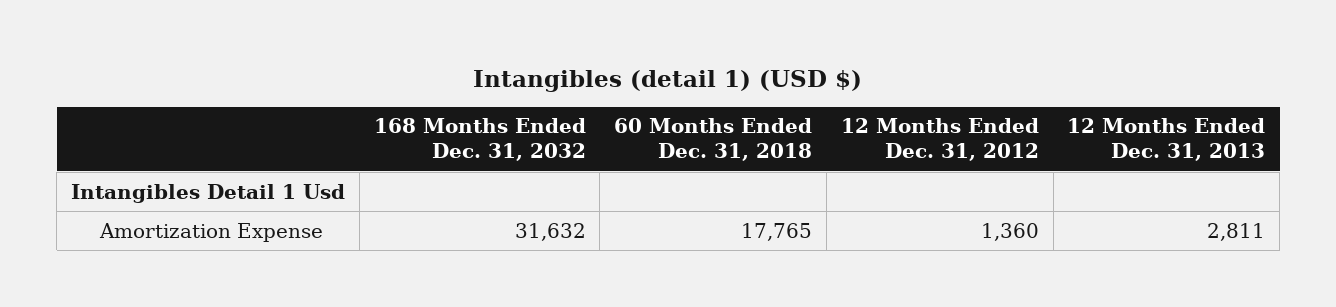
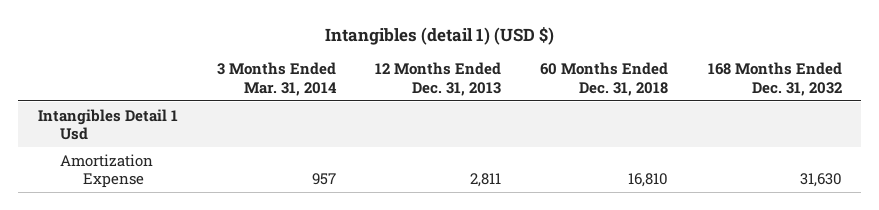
[840,118,1039,162] 12 Months Ended Dec. 31, 2012 -> none
none -> [216,62,337,96] 3 Months Ended Mar. 31, 2014
[514,222,586,241] 31,632 -> [799,172,842,187] 31,630
[741,222,813,241] 17,765 -> [628,172,669,187] 16,810

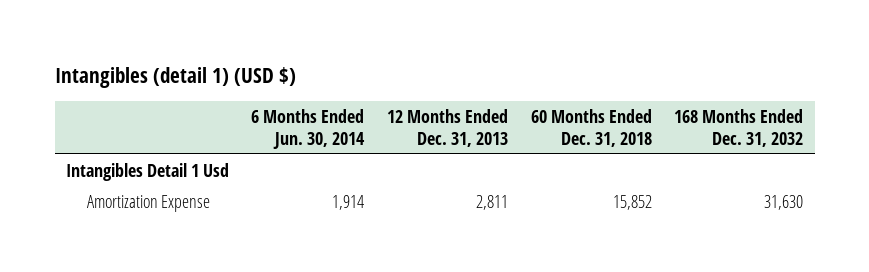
[216,62,337,96] 3 Months Ended Mar. 31, 2014 -> none
none -> [251,109,366,149] 6 Months Ended Jun. 30, 2014
[628,172,669,187] 16,810 -> [612,195,652,211] 15,852

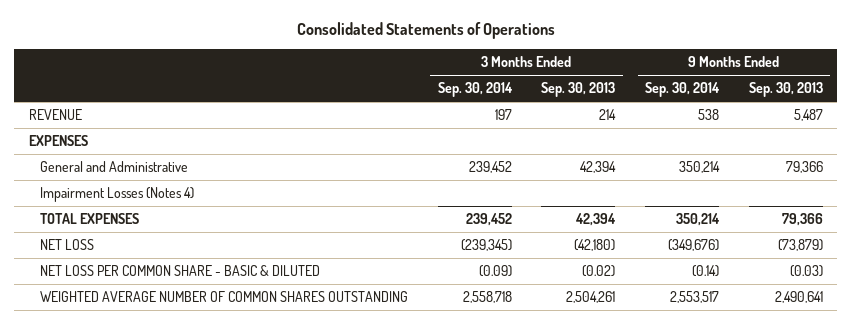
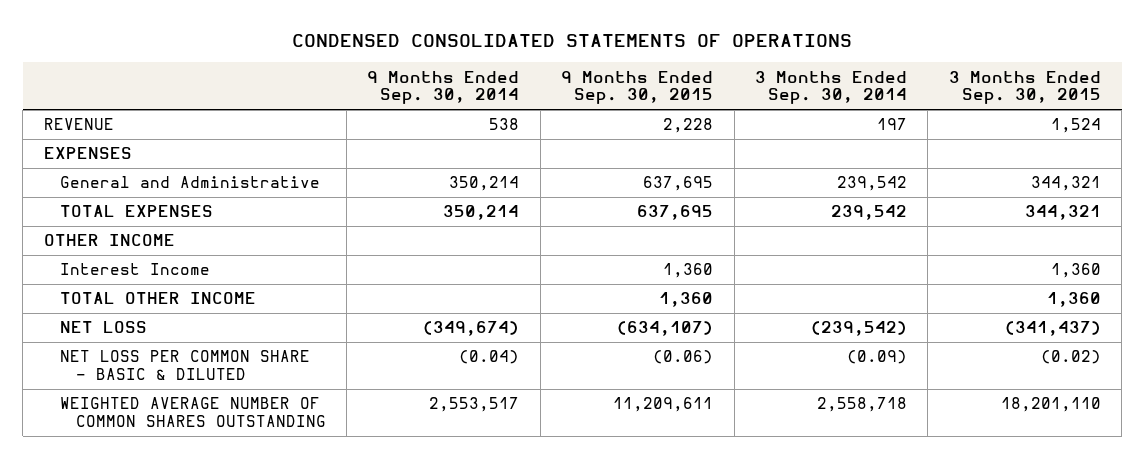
[296,22,555,40] Consolidated Statements of Operations -> [292,33,853,47] CONDENSED CONSOLIDATED STATEMENTS OF OPERATIONS
[541,82,616,98] Sep. 30, 2013 -> none
[748,82,823,98] Sep. 30, 2013 -> none
none -> [561,70,714,105] 9 Months Ended Sep. 30, 2015
none -> [948,70,1101,105] 3 Months Ended Sep. 30, 2015
[39,187,194,203] Impairment Losses (Notes 4) -> none
[468,161,512,174] 239,452 -> [837,176,908,192] 239,542
[465,213,512,227] 239,452 -> [831,205,908,221] 239,542
none -> [43,234,175,247] OTHER INCOME
none -> [59,263,210,276] Interest Income
none -> [59,292,256,305] TOTAL OTHER INCOME
[460,239,512,252] (239,345) -> [811,321,908,337] (239,542)
[667,239,719,252] (349,676) -> [423,321,520,337] (349,674)
[691,265,719,278] (0.14) -> [459,350,520,365] (0.04)

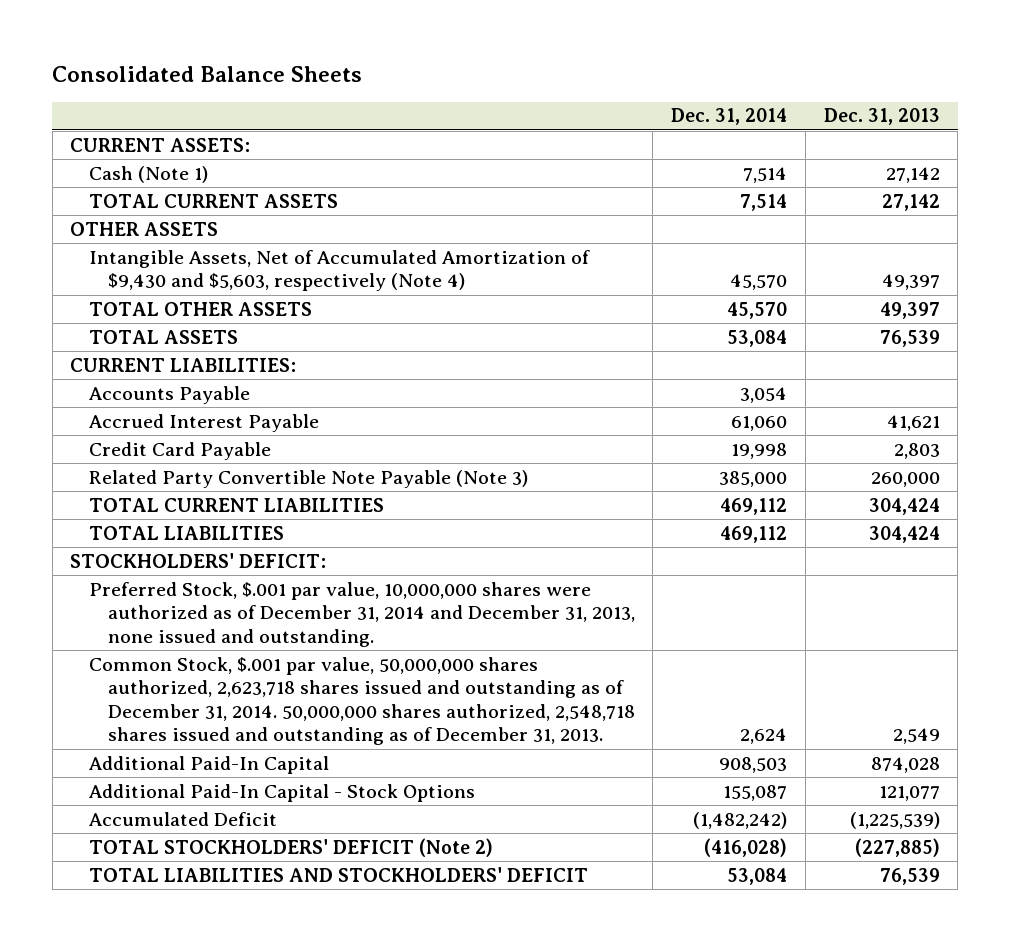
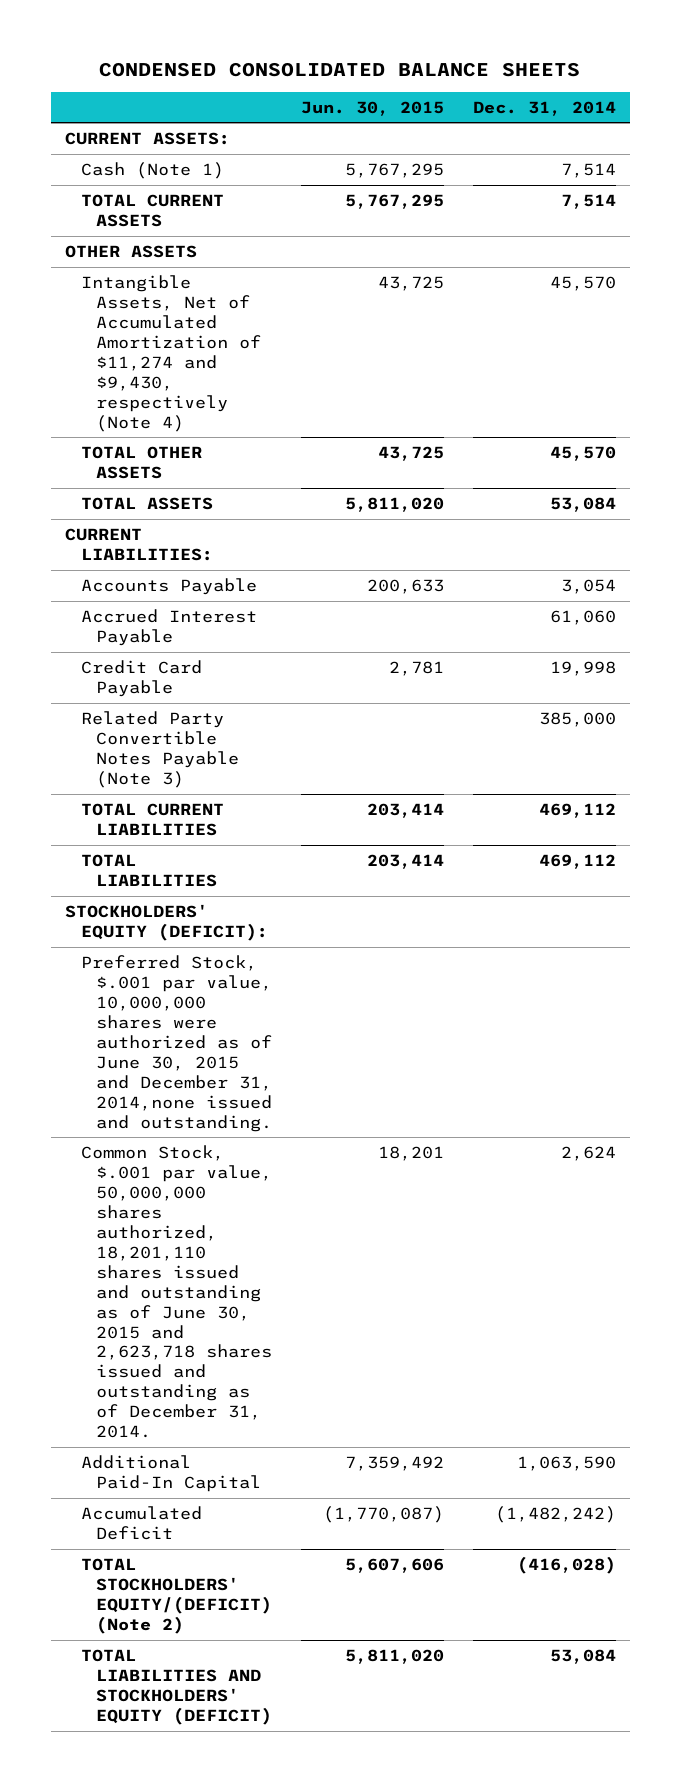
[52,66,363,83] Consolidated Balance Sheets -> [99,61,581,77] CONDENSED CONSOLIDATED BALANCE SHEETS
[823,108,940,126] Dec. 31, 2013 -> none
none -> [300,100,444,116] Jun. 30, 2015
[89,249,591,292] Intangible Assets, Net of Accumulated Amortization of $9,430 and $5,603, respectively (Note 4) -> [80,274,261,432] Intangible Assets, Net of Accumulated Amortization of $11,274 and $9,430, respectively (Note 4)
[89,469,529,488] Related Party Convertible Note Payable (Note 3) -> [80,710,239,788] Related Party Convertible Notes Payable (Note 3)
[89,783,476,802] Additional Paid-In Capital - Stock Options -> none
[70,552,327,568] STOCKHOLDERS' DEFICIT: -> [65,903,268,941] STOCKHOLDERS' EQUITY (DEFICIT):
[89,581,635,647] Preferred Stock, $.001 par value, 10,000,000 shares were authorized as of December 31, 2014 and December 31, 2013, none issued and outstanding. -> [80,954,272,1132] Preferred Stock, $.001 par value, 10,000,000 shares were authorized as of June 30, 2015 and December 31, 2014,none issued and outstanding.
[89,656,635,746] Common Stock, $.001 par value, 50,000,000 shares authorized, 2,623,718 shares issued and outstanding as of December 31, 2014. 50,000,000 shares authorized, 2,548,718 shares issued and outstanding as of December 31, 2013. -> [80,1144,272,1439] Common Stock, $.001 par value, 50,000,000 shares authorized, 18,201,110 shares issued and outstanding as of June 30, 2015 and 2,623,718 shares issued and outstanding as of December 31, 2014.
[719,756,788,773] 908,503 -> [516,1455,616,1471] 1,063,590
[89,837,494,857] TOTAL STOCKHOLDERS' DEFICIT (Note 2) -> [80,1557,272,1634] TOTAL STOCKHOLDERS' EQUITY/(DEFICIT) (Note 2)
[89,866,589,882] TOTAL LIABILITIES AND STOCKHOLDERS' DEFICIT -> [80,1648,272,1725] TOTAL LIABILITIES AND STOCKHOLDERS' EQUITY (DEFICIT)

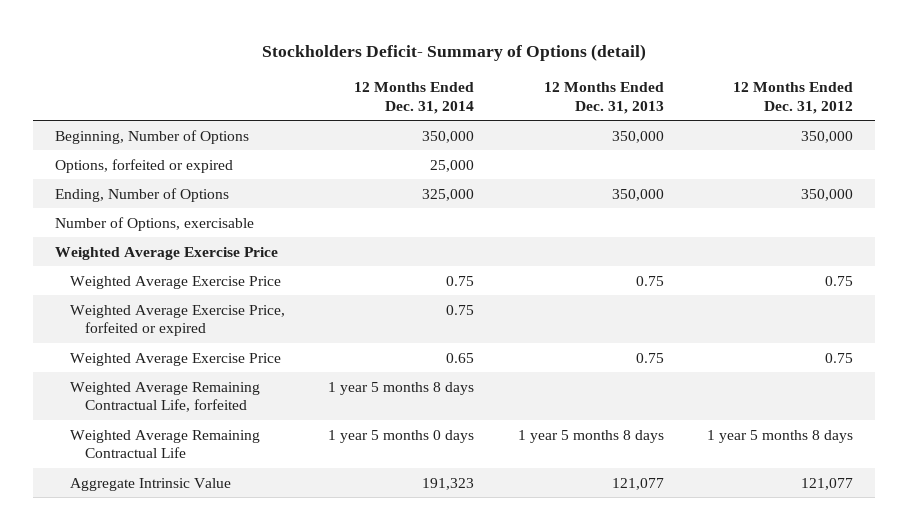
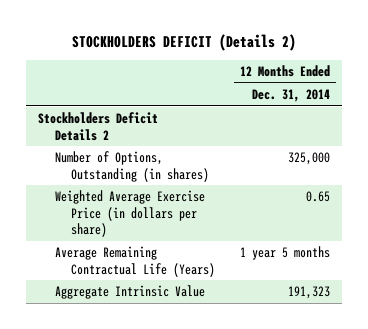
[261,44,646,62] Stockholders Deficit- Summary of Options (detail) -> [71,33,296,51] STOCKHOLDERS DEFICIT (Details 2)
[543,81,664,114] 12 Months Ended Dec. 31, 2013 -> none
[732,81,853,114] 12 Months Ended Dec. 31, 2012 -> none
[54,158,233,173] Options, forfeited or expired -> none
[54,187,229,202] Ending, Number of Options -> none
[54,216,254,231] Number of Options, exercisable -> none
[54,246,278,260] Weighted Average Exercise Price -> none
[69,304,285,337] Weighted Average Exercise Price, forfeited or expired -> none
[69,352,281,366] Weighted Average Exercise Price -> none
[69,381,260,413] Weighted Average Remaining Contractual Life, forfeited -> none
none -> [38,112,159,141] Stockholders Deficit Details 2
[54,129,249,144] Beginning, Number of Options -> [54,151,210,182] Number of Options, Outstanding (in shares)
[422,130,475,143] 350,000 -> [287,152,330,166] 325,000
[69,275,281,289] Weighted Average Exercise Price -> [54,190,205,238] Weighted Average Exercise Price (in dollars per share)
[446,275,475,286] 0.75 -> [305,191,330,203] 0.65
[69,429,260,459] Weighted Average Remaining Contractual Life -> [54,246,216,277] Average Remaining Contractual Life (Years)
[328,429,475,443] 1 year 5 months 0 days -> [239,246,330,261] 1 year 5 months

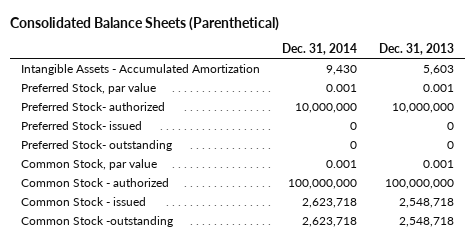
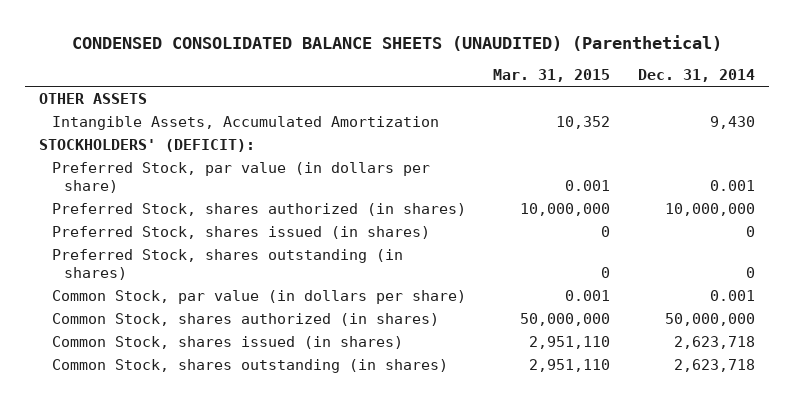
[9,17,279,32] Consolidated Balance Sheets (Parenthetical) -> [72,34,723,51] CONDENSED CONSOLIDATED BALANCE SHEETS (UNAUDITED) (Parenthetical)
[379,43,455,56] Dec. 31, 2013 -> none
none -> [493,69,611,83] Mar. 31, 2015
none -> [39,92,148,104] OTHER ASSETS
[21,63,261,75] Intangible Assets - Accumulated Amortization -> [51,115,439,130] Intangible Assets, Accumulated Amortization
none -> [39,138,256,152] STOCKHOLDERS' (DEFICIT):
[21,82,157,94] Preferred Stock, par value -> [51,161,430,194] Preferred Stock, par value (in dollars per share)
[21,101,166,111] Preferred Stock- authorized -> [51,202,466,216] Preferred Stock, shares authorized (in shares)
[21,120,143,130] Preferred Stock- issued -> [51,225,430,239] Preferred Stock, shares issued (in shares)
[21,139,173,151] Preferred Stock- outstanding -> [51,248,403,281] Preferred Stock, shares outstanding (in shares)
[21,158,158,170] Common Stock, par value -> [51,289,466,304] Common Stock, par value (in dollars per share)
[21,177,170,187] Common Stock - authorized -> [51,312,439,326] Common Stock, shares authorized (in shares)
[288,178,358,189] 100,000,000 -> [665,312,756,326] 50,000,000
[21,196,147,206] Common Stock - issued -> [51,335,403,349] Common Stock, shares issued (in shares)
[21,215,174,227] Common Stock -outstanding -> [51,358,448,373] Common Stock, shares outstanding (in shares)

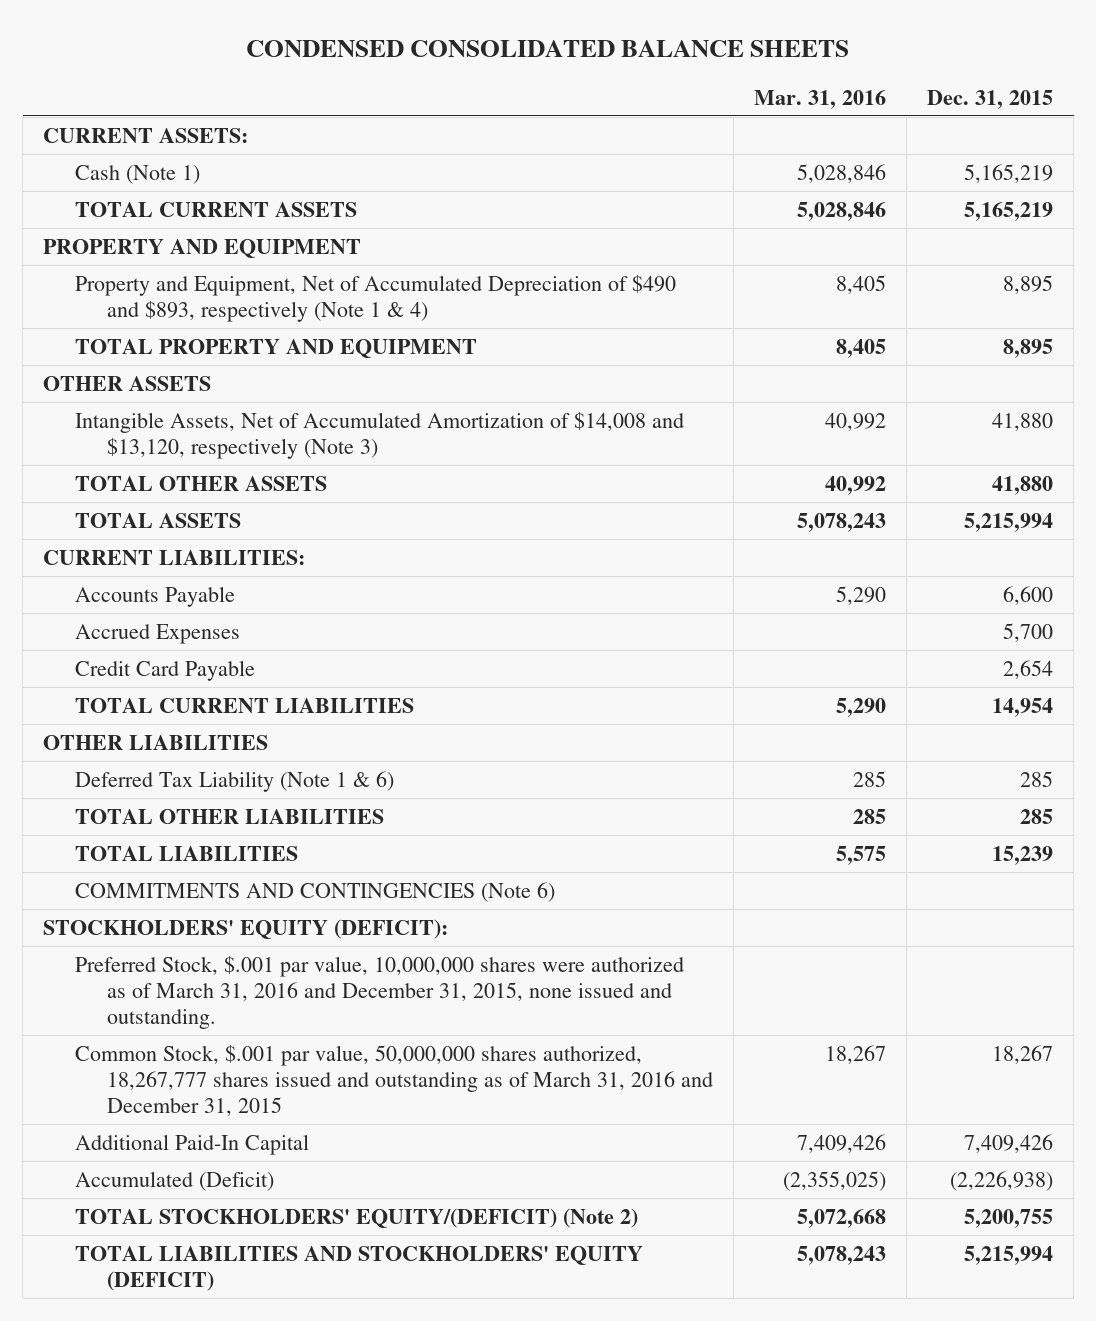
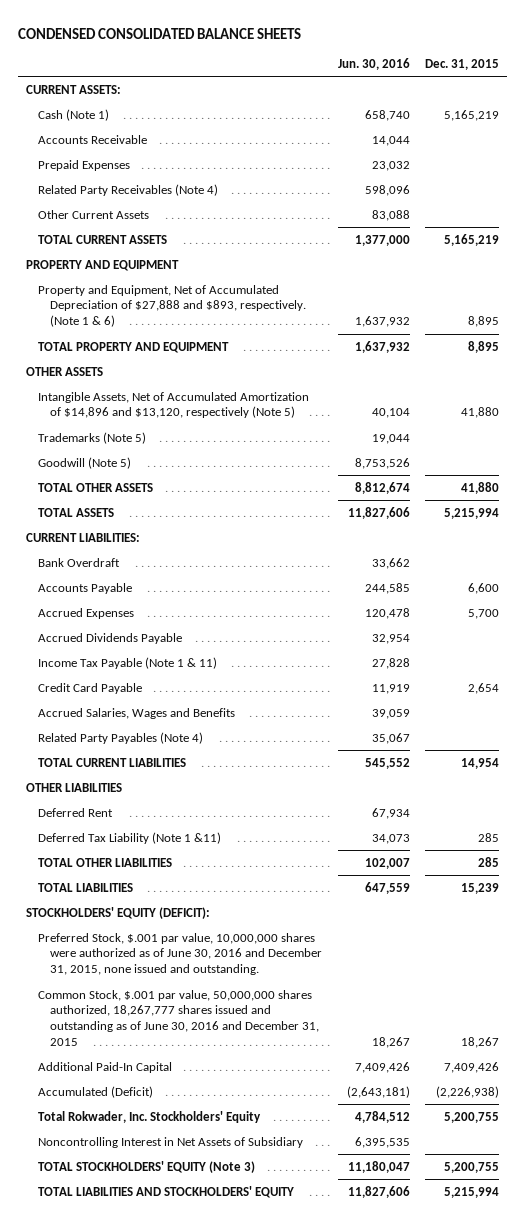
[754,89,887,109] Mar. 31, 2016 -> none
none -> [337,58,410,71] Jun. 30, 2016
none -> [38,134,148,144] Accounts Receivable
none -> [38,159,131,171] Prepaid Expenses
none -> [38,183,219,196] Related Party Receivables (Note 4)
none -> [38,209,150,219] Other Current Assets
[75,274,677,322] Property and Equipment, Net of Accumulated Depreciation of $490 and $893, respectively (Note 1 & 4) -> [38,284,307,328] Property and Equipment, Net of Accumulated Depreciation of $27,888 and $893, respectively. (Note 1 & 6)
[75,411,685,459] Intangible Assets, Net of Accumulated Amortization of $14,008 and $13,120, respectively (Note 3) -> [38,391,310,419] Intangible Assets, Net of Accumulated Amortization of $14,896 and $13,120, respectively (Note 5)
none -> [38,431,147,444] Trademarks (Note 5)
none -> [38,456,132,469] Goodwill (Note 5)
none -> [38,557,121,567] Bank Overdraft
none -> [38,632,183,644] Accrued Dividends Payable
none -> [38,656,218,669] Income Tax Payable (Note 1 & 11)
none -> [38,707,236,719] Accrued Salaries, Wages and Benefits
none -> [38,731,204,744] Related Party Payables (Note 4)
none -> [38,807,114,817] Deferred Rent
[75,770,395,792] Deferred Tax Liability (Note 1 & 6) -> [38,831,222,844] Deferred Tax Liability (Note 1 &11)
[75,881,556,902] COMMITMENTS AND CONTINGENCIES (Note 6) -> none
[75,955,685,1030] Preferred Stock, $.001 par value, 10,000,000 shares were authorized as of March 31, 2016 and December 31, 2015, none issued and outstanding. -> [38,932,323,976] Preferred Stock, $.001 par value, 10,000,000 shares were authorized as of June 30, 2016 and December 31, 2015, none issued and outstanding.
[75,1044,714,1117] Common Stock, $.001 par value, 50,000,000 shares authorized, 18,267,777 shares issued and outstanding as of March 31, 2016 and December 31, 2015 -> [38,989,320,1047] Common Stock, $.001 par value, 50,000,000 shares authorized, 18,267,777 shares issued and outstanding as of June 30, 2016 and December 31, 2015
none -> [38,1110,262,1123] Total Rokwader, Inc. Stockholders' Equity
none -> [38,1136,304,1148] Noncontrolling Interest in Net Assets of Subsidiary
[75,1207,639,1228] TOTAL STOCKHOLDERS' EQUITY/(DEFICIT) (Note 2) -> [38,1160,256,1173] TOTAL STOCKHOLDERS' EQUITY (Note 3)
[75,1245,644,1291] TOTAL LIABILITIES AND STOCKHOLDERS' EQUITY (DEFICIT) -> [38,1185,295,1198] TOTAL LIABILITIES AND STOCKHOLDERS' EQUITY

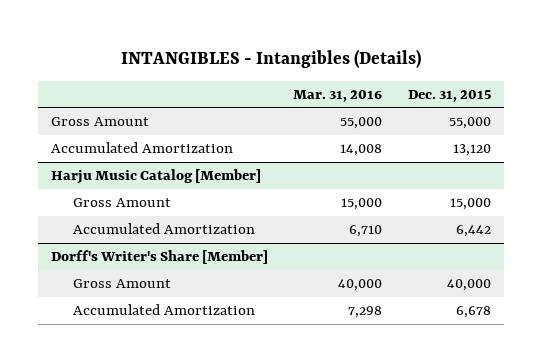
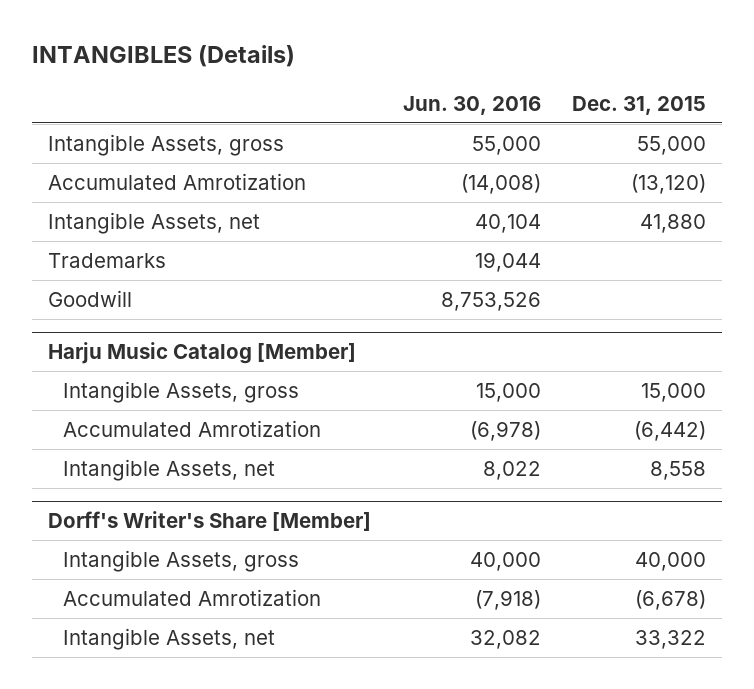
[120,48,421,68] INTANGIBLES - Intangibles (Details) -> [31,45,295,68] INTANGIBLES (Details)
[293,90,383,103] Mar. 31, 2016 -> none
none -> [402,95,541,115] Jun. 30, 2016
[50,117,149,127] Gross Amount -> [47,133,284,156] Intangible Assets, gross
[50,142,233,154] Accumulated Amortization -> [47,172,306,190] Accumulated Amrotization
[452,144,491,157] 13,120 -> [631,173,707,194] (13,120)
none -> [47,211,260,234] Intangible Assets, net
none -> [47,252,166,268] Trademarks
none -> [47,289,132,307] Goodwill
[73,198,172,208] Gross Amount -> [62,380,299,403] Intangible Assets, gross
[73,223,256,235] Accumulated Amortization -> [62,419,321,437] Accumulated Amrotization
[455,225,491,238] 6,442 -> [634,420,707,441] (6,442)
none -> [62,458,275,481] Intangible Assets, net
[73,279,172,289] Gross Amount -> [62,549,299,572] Intangible Assets, gross
[73,304,256,316] Accumulated Amortization -> [62,588,321,606] Accumulated Amrotization
[455,306,491,319] 6,678 -> [635,589,707,610] (6,678)
none -> [62,627,275,650] Intangible Assets, net

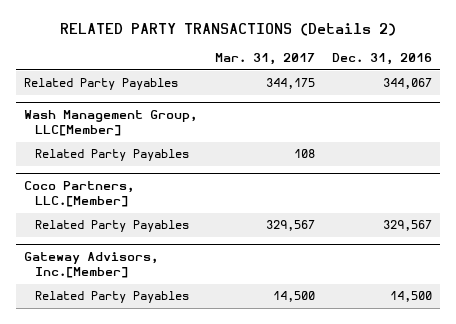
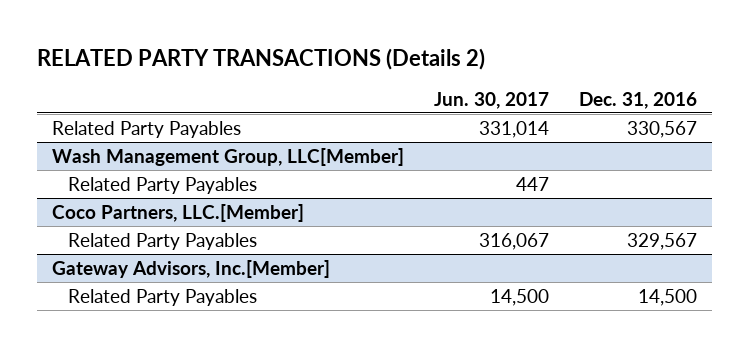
[214,53,315,66] Mar. 31, 2017 -> none
none -> [434,91,550,109] Jun. 30, 2017
[382,78,432,90] 344,067 -> [626,120,697,138] 330,567

